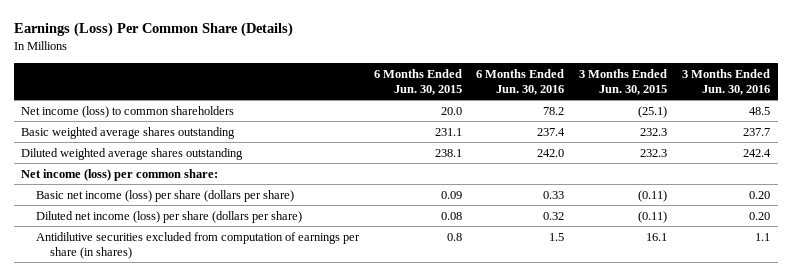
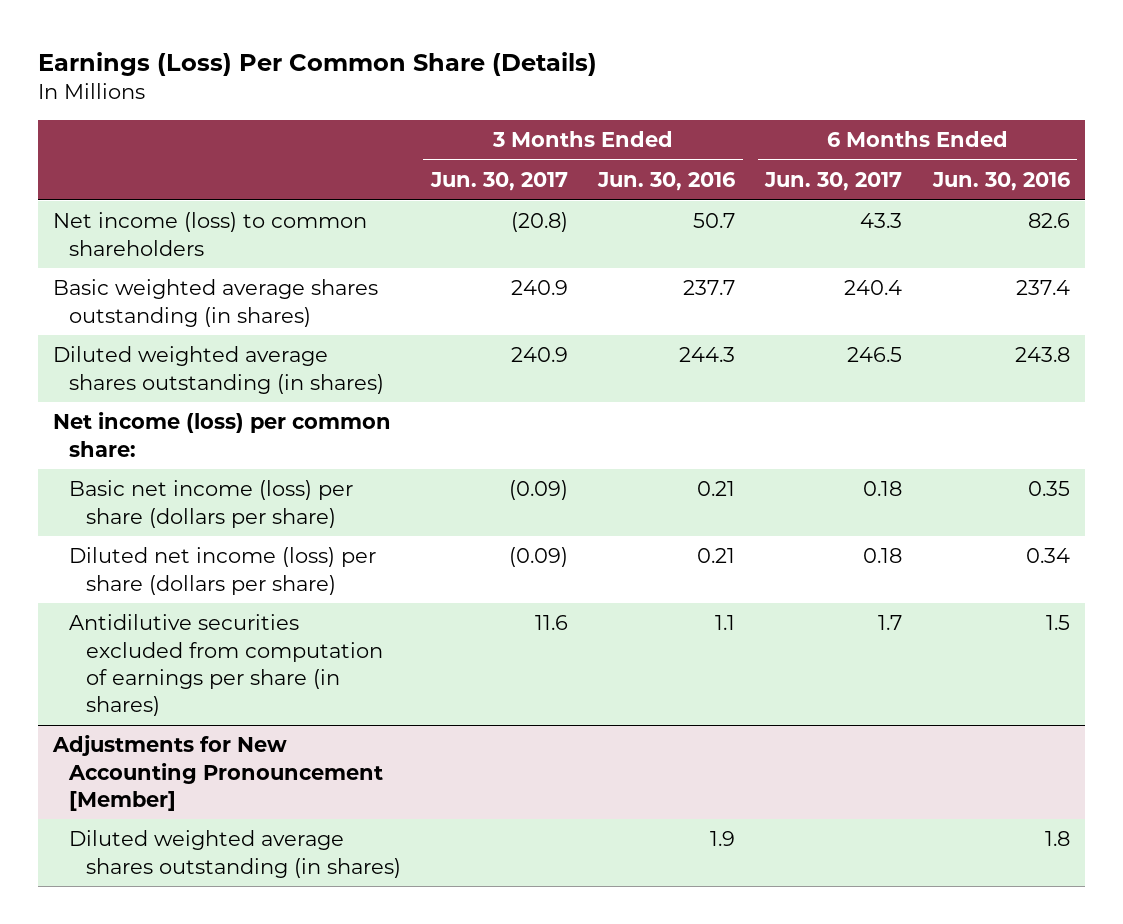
[373,68,462,95] 6 Months Ended Jun. 30, 2015 -> none
[579,68,668,95] 3 Months Ended Jun. 30, 2015 -> none
none -> [429,171,568,191] Jun. 30, 2017
none -> [764,171,903,191] Jun. 30, 2017
[543,106,565,115] 78.2 -> [1027,213,1070,229] 82.6
[749,106,771,115] 48.5 -> [693,213,736,229] 50.7
[21,126,236,139] Basic weighted average shares outstanding -> [53,279,379,327] Basic weighted average shares outstanding (in shares)
[21,147,244,160] Diluted weighted average shares outstanding -> [53,346,385,394] Diluted weighted average shares outstanding (in shares)
[537,148,565,157] 242.0 -> [1014,347,1070,363] 243.8
[743,148,772,157] 242.4 -> [679,347,736,363] 244.3
[543,190,565,199] 0.33 -> [1027,481,1070,497] 0.35
[749,190,771,199] 0.20 -> [697,481,736,497] 0.21
[543,211,565,220] 0.32 -> [1025,548,1070,564] 0.34
[749,211,771,220] 0.20 -> [697,548,736,564] 0.21
none -> [52,735,384,811] Adjustments for New Accounting Pronouncement [Member]
none -> [69,830,401,878] Diluted weighted average shares outstanding (in shares)

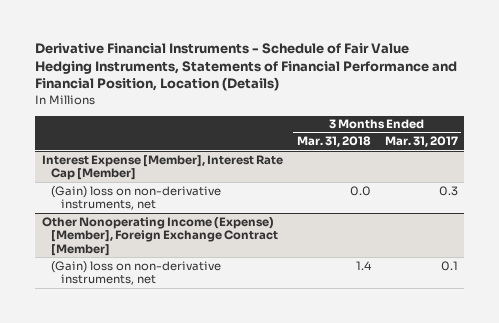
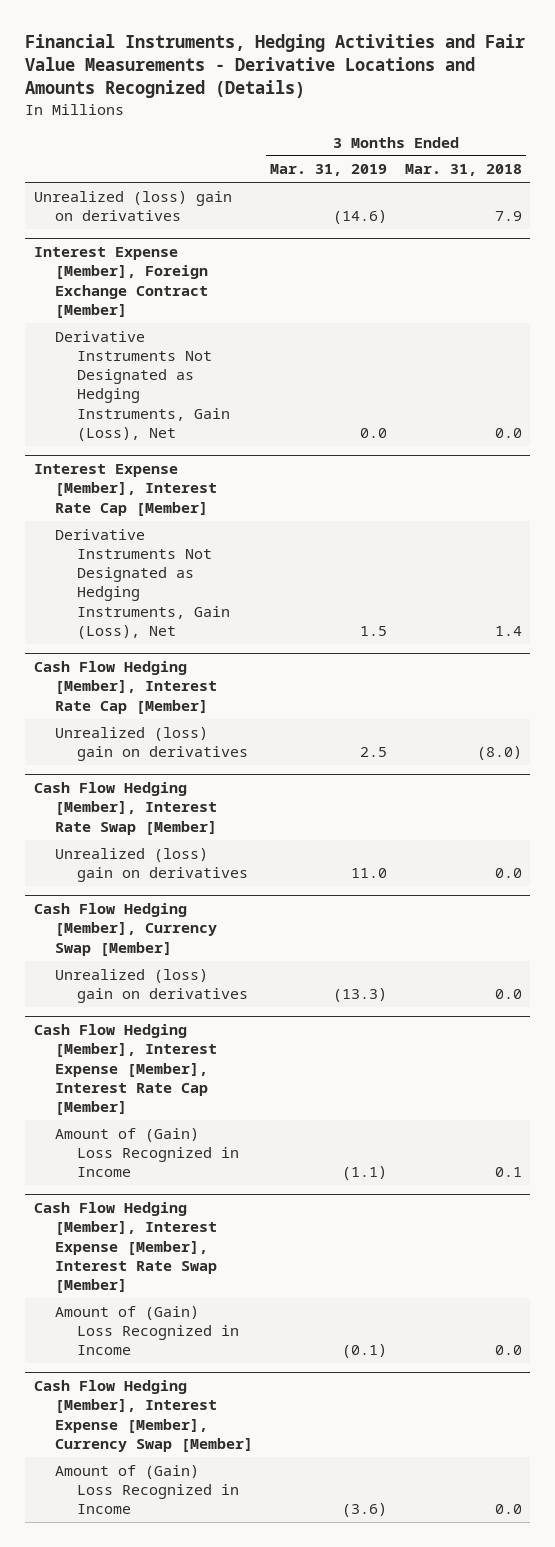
[34,42,457,92] Derivative Financial Instruments - Schedule of Fair Value Hedging Instruments, Statements of Financial Performance and Financial Position, Location (Details) -> [25,34,526,99] Financial Instruments, Hedging Activities and Fair Value Measurements - Derivative Locations and Amounts Recognized (Details)
[384,136,458,148] Mar. 31, 2017 -> none
none -> [270,164,388,177] Mar. 31, 2019
none -> [33,190,232,221] Unrealized (loss) gain on derivatives
none -> [33,247,209,319] Interest Expense [Member], Foreign Exchange Contract [Member]
none -> [55,330,230,442] Derivative Instruments Not Designated as Hedging Instruments, Gain (Loss), Net
[41,216,279,256] Other Nonoperating Income (Expense) [Member], Foreign Exchange Contract [Member] -> none
[51,260,222,286] (Gain) loss on non-derivative instruments, net -> none
[51,185,222,211] (Gain) loss on non-derivative instruments, net -> [55,528,230,640] Derivative Instruments Not Designated as Hedging Instruments, Gain (Loss), Net
[349,185,371,196] 0.0 -> [494,626,522,637] 1.4
none -> [33,661,218,714] Cash Flow Hedging [Member], Interest Rate Cap [Member]
none -> [55,726,248,761] Unrealized (loss) gain on derivatives
none -> [33,782,218,835] Cash Flow Hedging [Member], Interest Rate Swap [Member]
none -> [55,847,248,882] Unrealized (loss) gain on derivatives
none -> [33,903,218,956] Cash Flow Hedging [Member], Currency Swap [Member]
none -> [55,968,248,1003] Unrealized (loss) gain on derivatives
none -> [33,1024,218,1116] Cash Flow Hedging [Member], Interest Expense [Member], Interest Rate Cap [Member]
none -> [55,1127,239,1178] Amount of (Gain) Loss Recognized in Income
none -> [33,1202,218,1294] Cash Flow Hedging [Member], Interest Expense [Member], Interest Rate Swap [Member]
none -> [55,1305,239,1356] Amount of (Gain) Loss Recognized in Income
none -> [33,1380,254,1453] Cash Flow Hedging [Member], Interest Expense [Member], Currency Swap [Member]
none -> [55,1464,239,1515] Amount of (Gain) Loss Recognized in Income

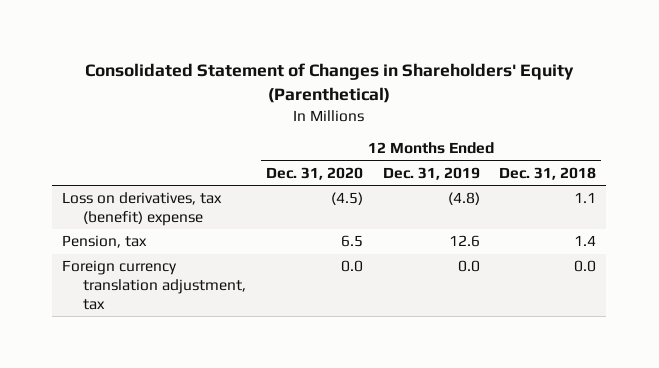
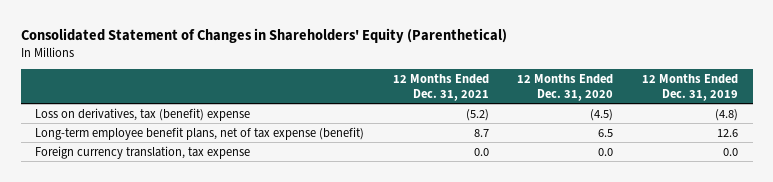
[499,167,597,181] Dec. 31, 2018 -> none
none -> [392,74,489,101] 12 Months Ended Dec. 31, 2021
[62,235,148,249] Pension, tax -> [34,126,364,140] Long-term employee benefit plans, net of tax expense (benefit)
[62,260,247,310] Foreign currency translation adjustment, tax -> [34,145,250,159] Foreign currency translation, tax expense

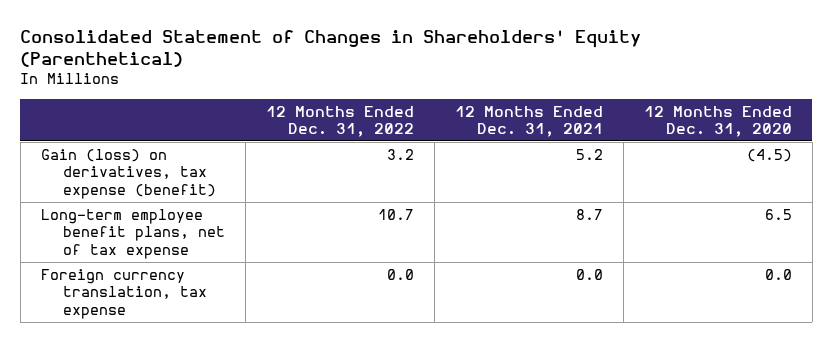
[642,74,739,101] 12 Months Ended Dec. 31, 2019 -> none
none -> [265,105,414,138] 12 Months Ended Dec. 31, 2022
[34,107,250,121] Loss on derivatives, tax (benefit) expense -> [40,148,216,199] Gain (loss) on derivatives, tax expense (benefit)
[465,108,489,121] (5.2) -> [575,148,603,160] 5.2
[34,126,364,140] Long-term employee benefit plans, net of tax expense (benefit) -> [40,208,225,259] Long-term employee benefit plans, net of tax expense

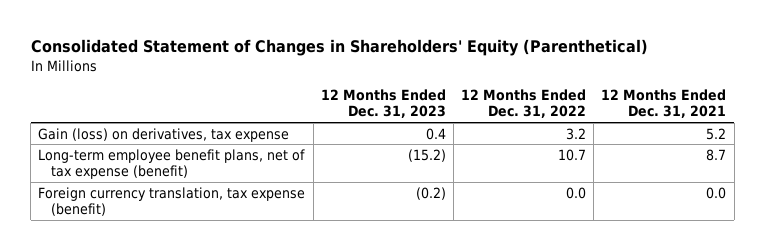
[643,105,792,138] 12 Months Ended Dec. 31, 2020 -> none
none -> [320,89,446,119] 12 Months Ended Dec. 31, 2023
[40,148,216,199] Gain (loss) on derivatives, tax expense (benefit) -> [38,127,290,142] Gain (loss) on derivatives, tax expense
[40,208,225,259] Long-term employee benefit plans, net of tax expense -> [38,148,306,179] Long-term employee benefit plans, net of tax expense (benefit)
[40,268,207,319] Foreign currency translation, tax expense -> [38,186,306,216] Foreign currency translation, tax expense (benefit)

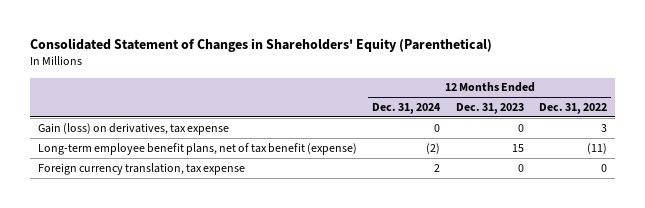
[601,89,727,119] 12 Months Ended Dec. 31, 2021 -> none
none -> [372,103,442,115] Dec. 31, 2024
[425,127,446,140] 0.4 -> [517,123,524,132] 0
[566,127,587,140] 3.2 -> [601,123,608,132] 3
[38,148,306,179] Long-term employee benefit plans, net of tax expense (benefit) -> [37,142,357,155] Long-term employee benefit plans, net of tax benefit (expense)
[407,148,446,162] (15.2) -> [511,143,524,152] 15
[558,148,587,161] 10.7 -> [587,142,608,154] (11)
[38,186,306,216] Foreign currency translation, tax expense (benefit) -> [37,162,245,175] Foreign currency translation, tax expense
[415,186,446,200] (0.2) -> [517,163,524,172] 0
[566,186,587,199] 0.0 -> [601,163,608,172] 0

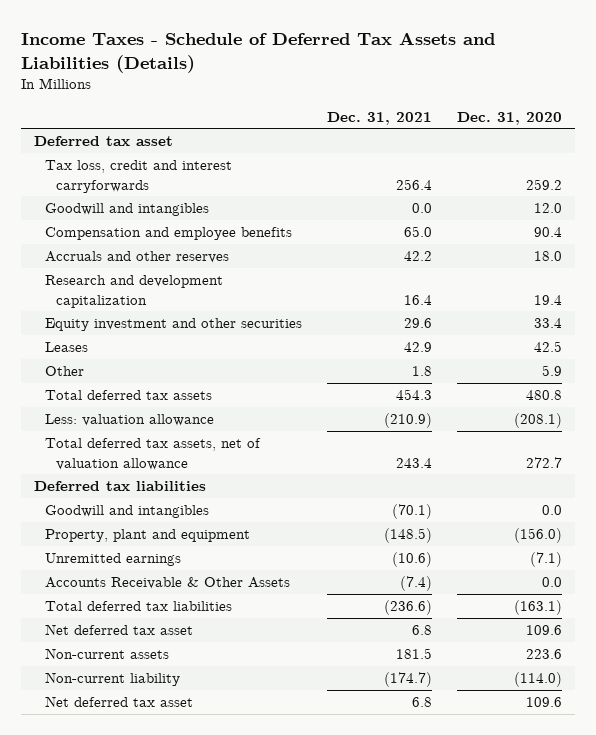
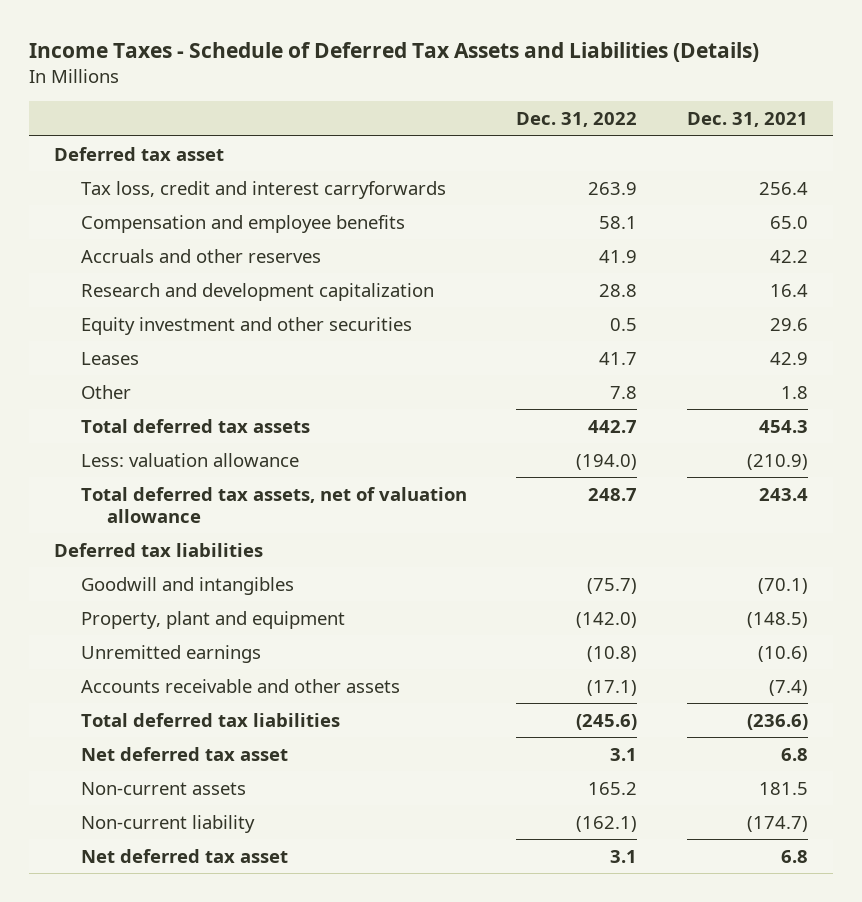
[457,111,563,125] Dec. 31, 2020 -> none
none -> [516,112,638,128] Dec. 31, 2022
[44,203,209,217] Goodwill and intangibles -> none
[44,577,290,590] Accounts Receivable & Other Assets -> [80,678,400,693] Accounts receivable and other assets

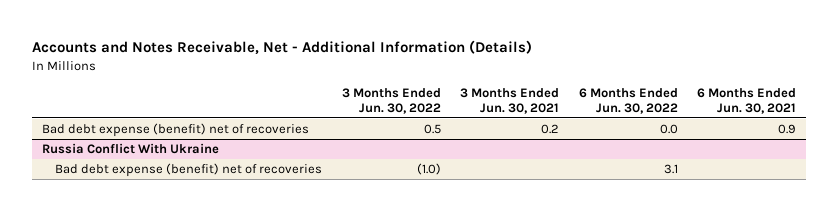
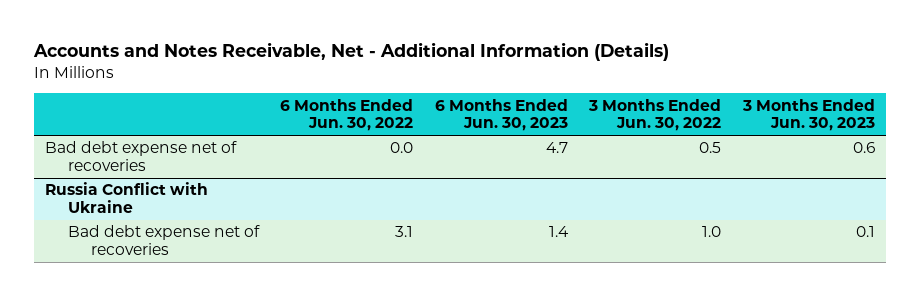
[460,88,560,115] 3 Months Ended Jun. 30, 2021 -> none
[696,88,796,115] 6 Months Ended Jun. 30, 2021 -> none
none -> [434,98,568,132] 6 Months Ended Jun. 30, 2023
none -> [741,98,875,132] 3 Months Ended Jun. 30, 2023
[41,123,309,138] Bad debt expense (benefit) net of recoveries -> [44,141,237,172] Bad debt expense net of recoveries
[41,143,219,155] Russia Conflict With Ukraine -> [44,182,208,214] Russia Conflict with Ukraine
[55,163,323,178] Bad debt expense (benefit) net of recoveries -> [67,225,260,256] Bad debt expense net of recoveries
[416,163,441,176] (1.0) -> [702,226,722,238] 1.0

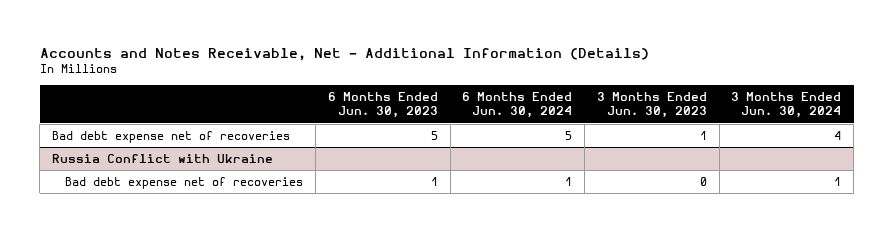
[280,98,414,132] 6 Months Ended Jun. 30, 2022 -> none
[588,98,722,132] 3 Months Ended Jun. 30, 2022 -> none
none -> [462,91,573,119] 6 Months Ended Jun. 30, 2024
none -> [731,91,842,119] 3 Months Ended Jun. 30, 2024
[545,142,568,154] 4.7 -> [430,131,438,141] 5
[852,142,875,154] 0.6 -> [699,131,707,141] 1
[548,226,569,238] 1.4 -> [430,177,438,187] 1
[855,226,875,238] 0.1 -> [699,177,707,187] 0

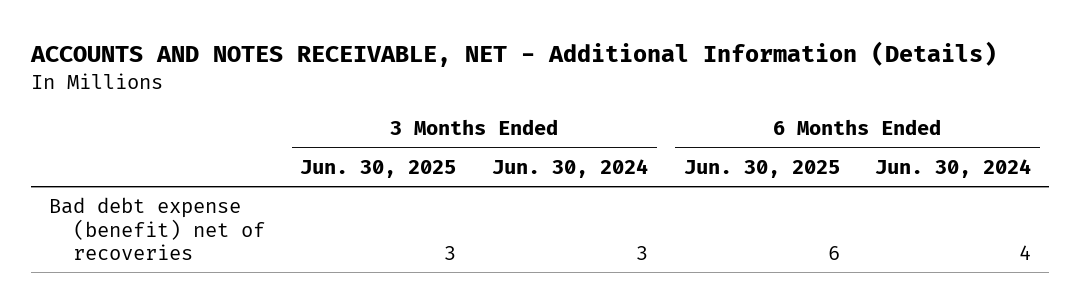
[39,47,649,61] Accounts and Notes Receivable, Net - Additional Information (Details) -> [30,41,998,68] ACCOUNTS AND NOTES RECEIVABLE, NET - Additional Information (Details)
[327,91,438,119] 6 Months Ended Jun. 30, 2023 -> none
[596,91,707,119] 3 Months Ended Jun. 30, 2023 -> none
none -> [300,159,457,178] Jun. 30, 2025
none -> [683,159,840,178] Jun. 30, 2025
[52,154,274,164] Russia Conflict with Ukraine -> none
[65,177,304,190] Bad debt expense net of recoveries -> none
[52,131,291,144] Bad debt expense net of recoveries -> [49,197,265,260] Bad debt expense (benefit) net of recoveries
[565,131,573,141] 5 -> [1019,244,1032,260] 4
[834,131,842,141] 4 -> [635,245,648,260] 3

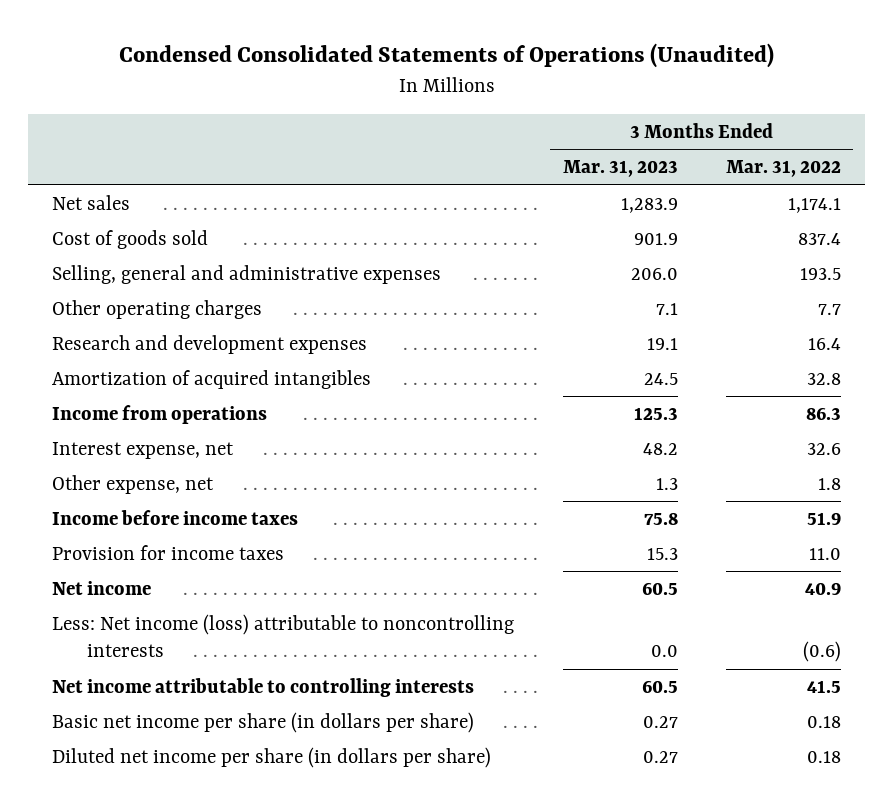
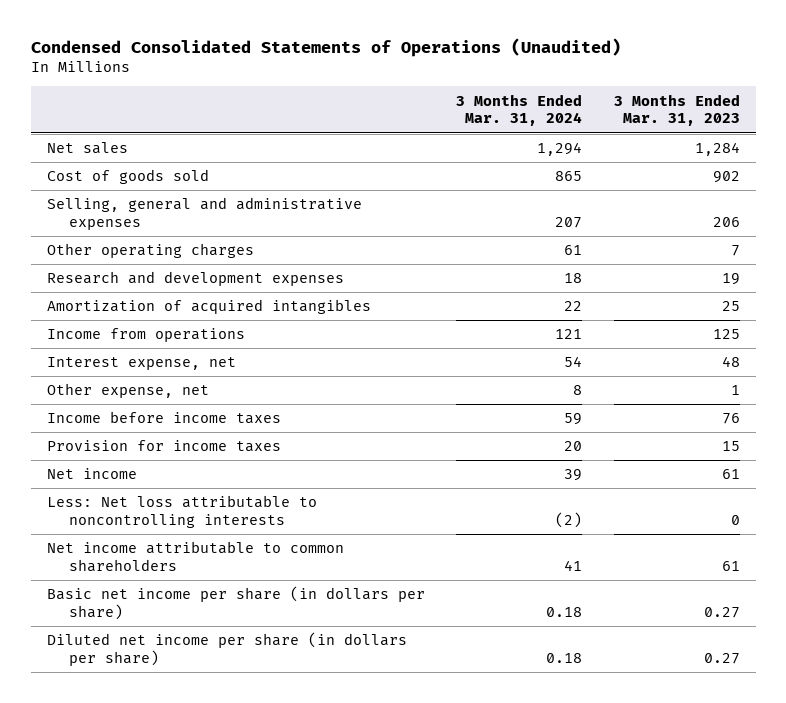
[726,160,842,178] Mar. 31, 2022 -> none
none -> [456,93,583,127] 3 Months Ended Mar. 31, 2024
[620,198,678,214] 1,283.9 -> [694,142,740,157] 1,284
[633,233,678,246] 901.9 -> [712,171,740,184] 902
[630,268,678,281] 206.0 -> [712,216,740,227] 206
[655,303,678,316] 7.1 -> [730,245,740,257] 7
[646,338,678,351] 19.1 -> [721,273,740,286] 19
[643,373,678,386] 24.5 -> [721,301,740,312] 25
[633,407,678,421] 125.3 -> [712,329,740,340] 125
[642,443,678,456] 48.2 -> [721,356,740,368] 48
[655,478,678,491] 1.3 -> [730,385,740,396] 1
[643,512,678,526] 75.8 -> [721,413,740,425] 76
[646,548,678,561] 15.3 -> [721,441,740,452] 15
[641,582,678,596] 60.5 -> [721,469,740,480] 61
[51,614,514,658] Less: Net income (loss) attributable to noncontrolling interests -> [46,495,317,528] Less: Net loss attributable to noncontrolling interests
[650,645,678,658] 0.0 -> [730,514,740,525] 0
[51,678,474,698] Net income attributable to controlling interests -> [46,541,344,572] Net income attributable to common shareholders
[641,680,678,694] 60.5 -> [721,560,740,571] 61

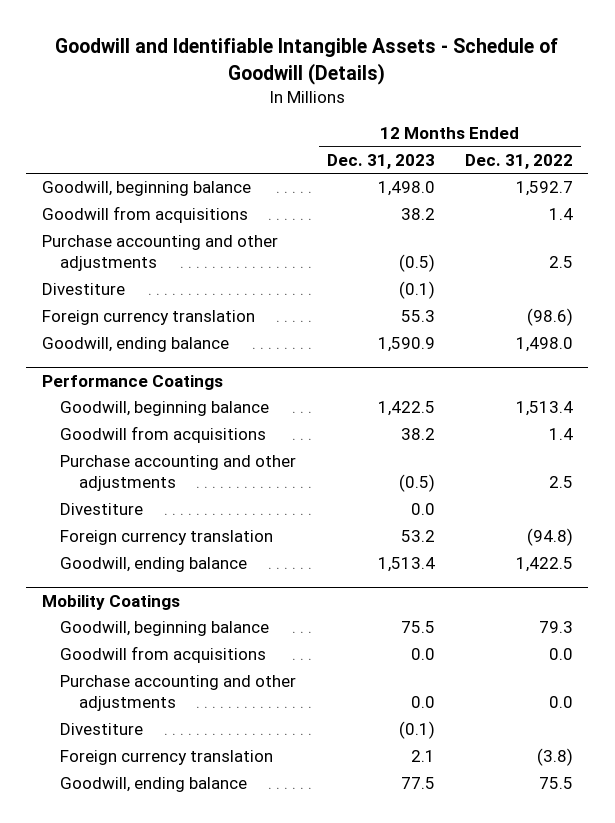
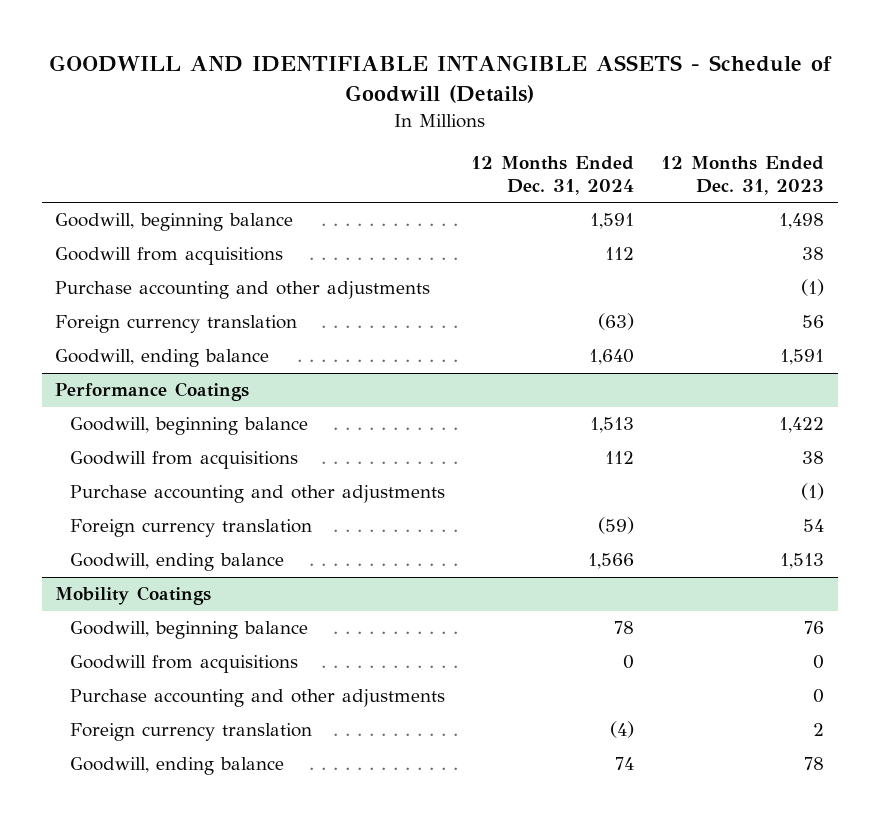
[55,37,559,85] Goodwill and Identifiable Intangible Assets - Schedule of Goodwill (Details) -> [48,55,832,103] GOODWILL AND IDENTIFIABLE INTANGIBLE ASSETS - Schedule of Goodwill (Details)
[465,153,574,169] Dec. 31, 2022 -> none
none -> [471,155,635,195] 12 Months Ended Dec. 31, 2024
[41,283,125,296] Divestiture -> none
[377,181,435,197] 1,498.0 -> [779,213,825,230] 1,498
[400,208,435,221] 38.2 -> [802,247,825,261] 38
[398,254,435,273] (0.5) -> [801,279,825,297] (1)
[400,310,435,323] 55.3 -> [802,315,825,329] 56
[377,337,435,353] 1,590.9 -> [780,349,825,366] 1,591
[60,503,144,516] Divestiture -> none
[377,401,435,417] 1,422.5 -> [779,417,825,434] 1,422
[400,428,435,441] 38.2 -> [802,451,825,465] 38
[398,474,435,493] (0.5) -> [801,483,825,501] (1)
[400,530,435,543] 53.2 -> [803,519,825,533] 54
[377,557,435,573] 1,513.4 -> [780,553,825,570] 1,513
[60,723,144,736] Divestiture -> none
[400,621,435,634] 75.5 -> [804,621,825,635] 76
[410,648,435,661] 0.0 -> [813,655,825,670] 0
[410,696,435,709] 0.0 -> [813,689,825,704] 0
[410,750,435,763] 2.1 -> [813,723,825,737] 2
[400,777,435,790] 77.5 -> [804,757,825,771] 78

